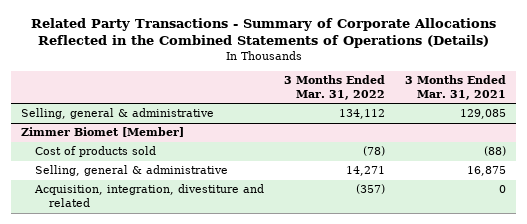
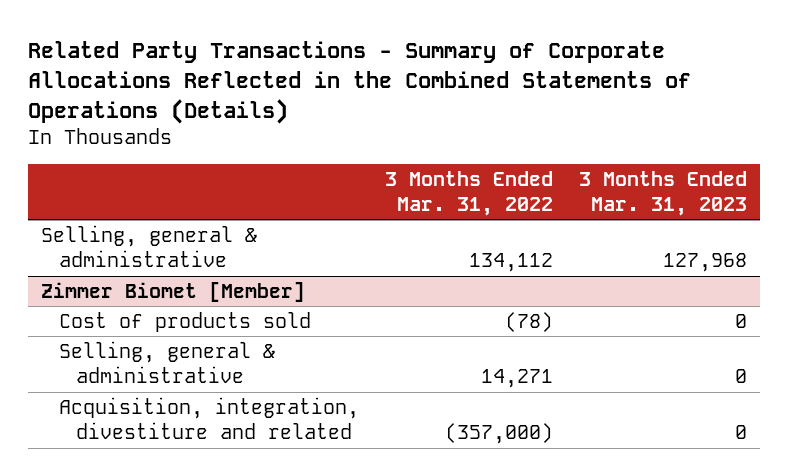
[405,75,507,100] 3 Months Ended Mar. 31, 2021 -> none
none -> [578,170,747,216] 3 Months Ended Mar. 31, 2023
[356,184,386,195] (357) -> [444,423,553,445] (357,000)

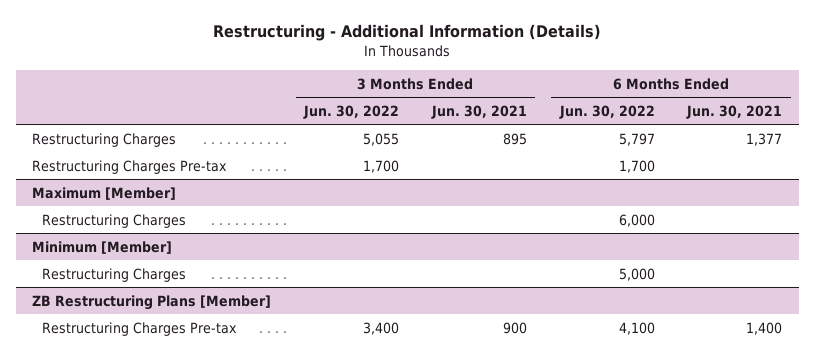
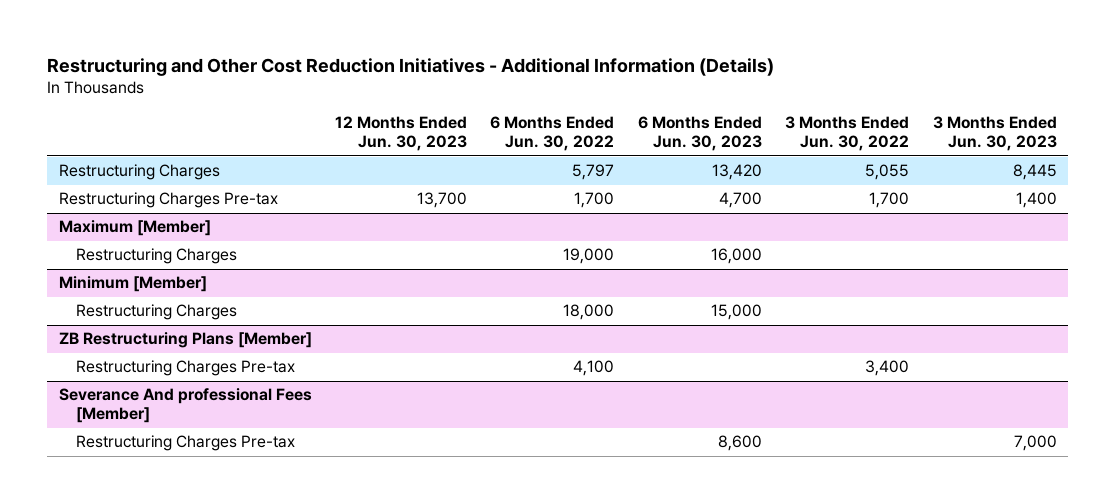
[213,24,602,42] Restructuring - Additional Information (Details) -> [46,57,774,76] Restructuring and Other Cost Reduction Initiatives - Additional Information (Details)
[430,104,527,119] Jun. 30, 2021 -> none
[686,104,783,119] Jun. 30, 2021 -> none
none -> [335,116,468,152] 12 Months Ended Jun. 30, 2023
none -> [637,116,762,152] 6 Months Ended Jun. 30, 2023
none -> [932,116,1057,152] 3 Months Ended Jun. 30, 2023
[618,213,655,227] 6,000 -> [563,248,615,265] 19,000
[618,267,655,281] 5,000 -> [563,304,615,321] 18,000
none -> [58,388,312,424] Severance And professional Fees [Member]
none -> [75,435,295,452] Restructuring Charges Pre-tax

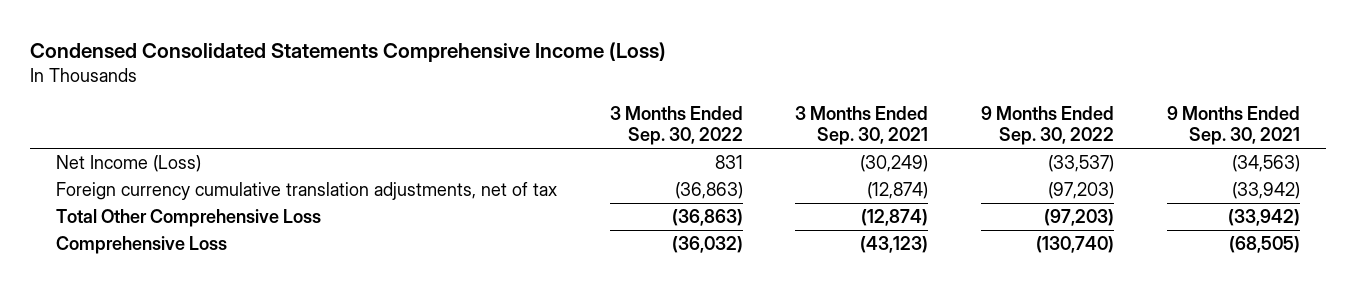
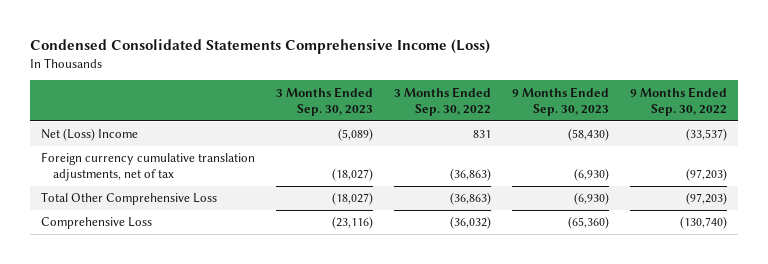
[795,106,929,146] 3 Months Ended Sep. 30, 2021 -> none
[1166,106,1300,146] 9 Months Ended Sep. 30, 2021 -> none
none -> [275,86,373,116] 3 Months Ended Sep. 30, 2023
none -> [512,86,610,116] 9 Months Ended Sep. 30, 2023
[56,155,202,173] Net Income (Loss) -> [40,128,138,142] Net (Loss) Income

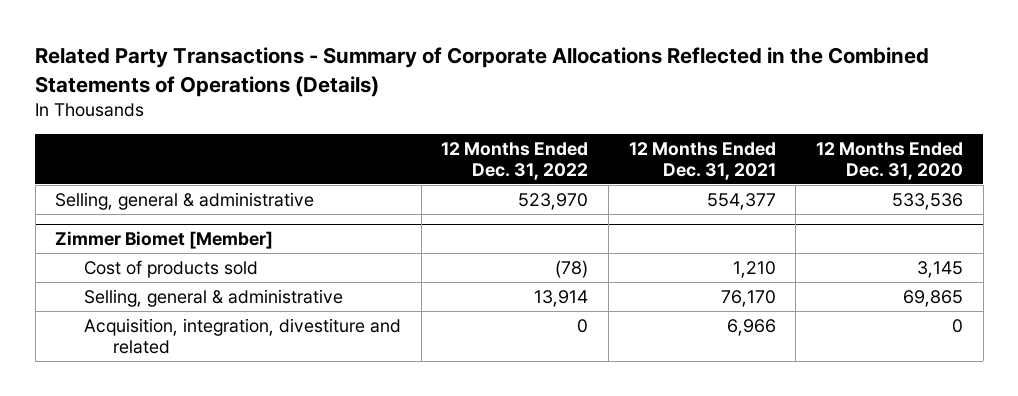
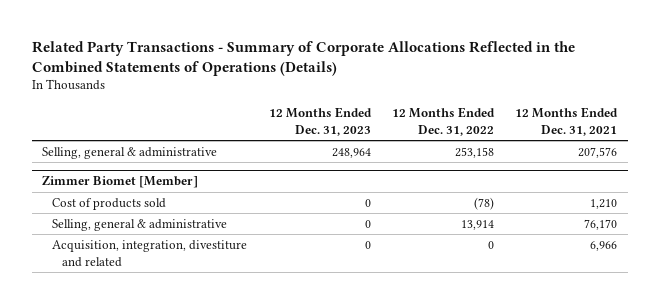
[816,142,964,181] 12 Months Ended Dec. 31, 2020 -> none
none -> [268,107,372,136] 12 Months Ended Dec. 31, 2023
[518,192,589,210] 523,970 -> [455,146,495,158] 253,158
[706,192,776,210] 554,377 -> [578,146,618,158] 207,576

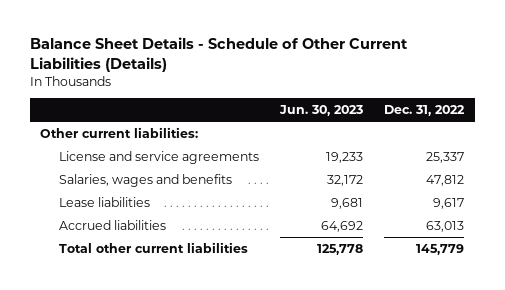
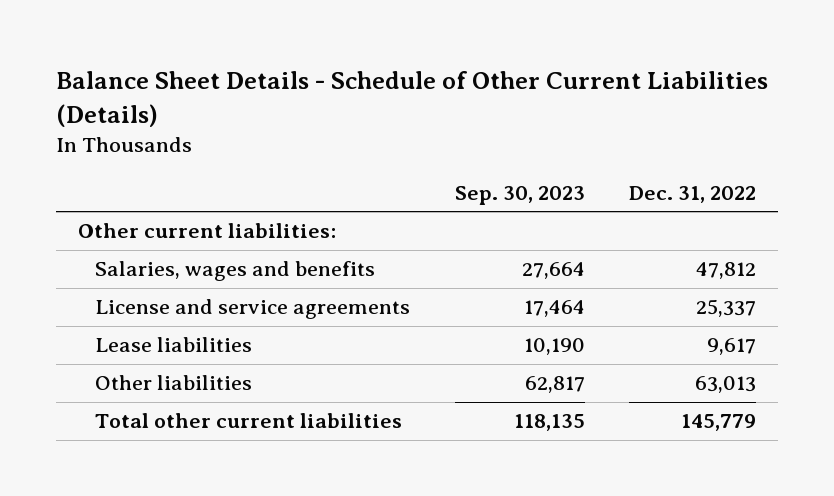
[278,105,363,117] Jun. 30, 2023 -> none
none -> [454,185,585,205] Sep. 30, 2023
[58,150,259,164] License and service agreements -> [94,299,410,320] License and service agreements
[58,219,166,230] Accrued liabilities -> [94,375,252,391] Other liabilities

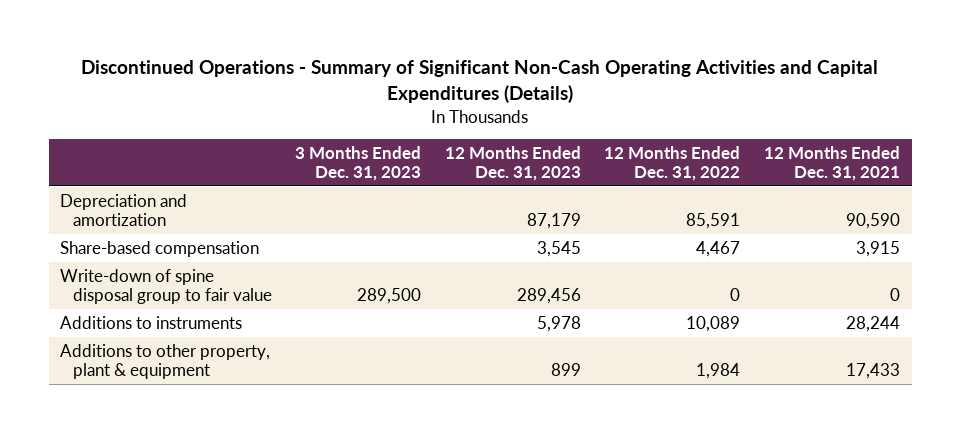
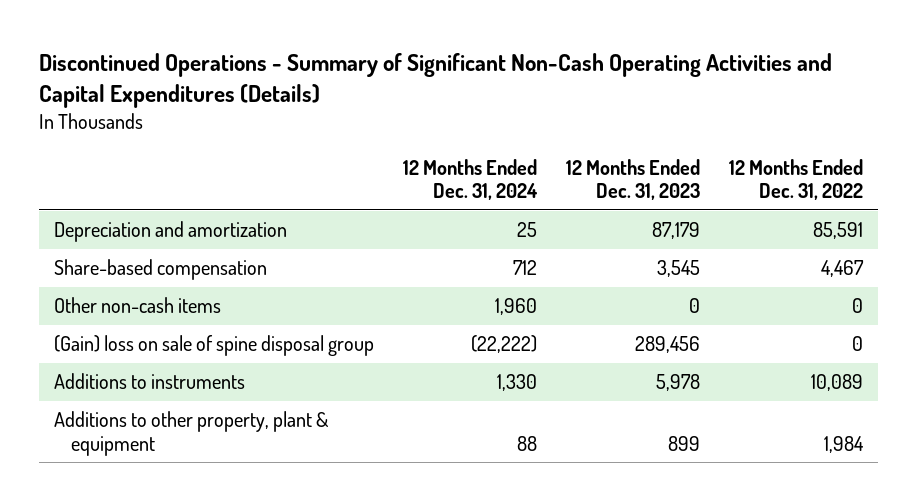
[295,146,422,182] 3 Months Ended Dec. 31, 2023 -> none
[763,146,900,182] 12 Months Ended Dec. 31, 2021 -> none
none -> [403,158,539,201] 12 Months Ended Dec. 31, 2024
none -> [53,297,221,314] Other non-cash items
[60,268,272,304] Write-down of spine disposal group to fair value -> [53,335,374,357] (Gain) loss on sale of spine disposal group

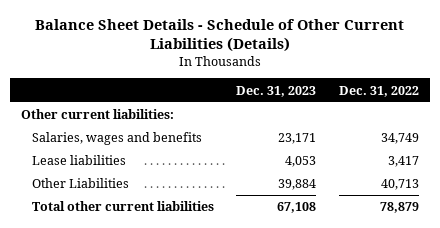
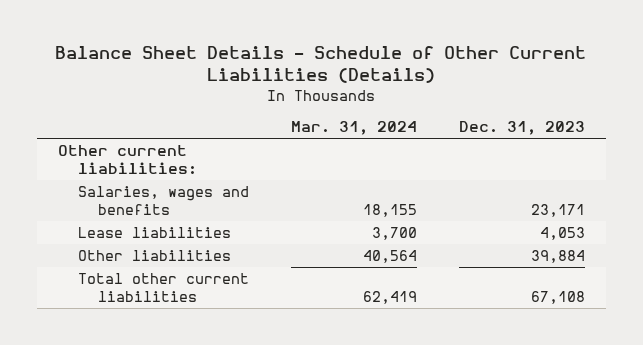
[338,85,419,97] Dec. 31, 2022 -> none
none -> [291,121,418,136] Mar. 31, 2024
[31,178,129,189] Other Liabilities -> [78,249,232,261] Other liabilities

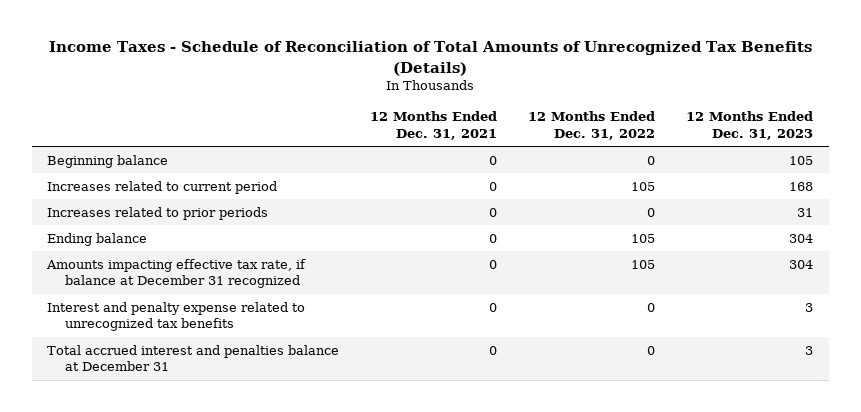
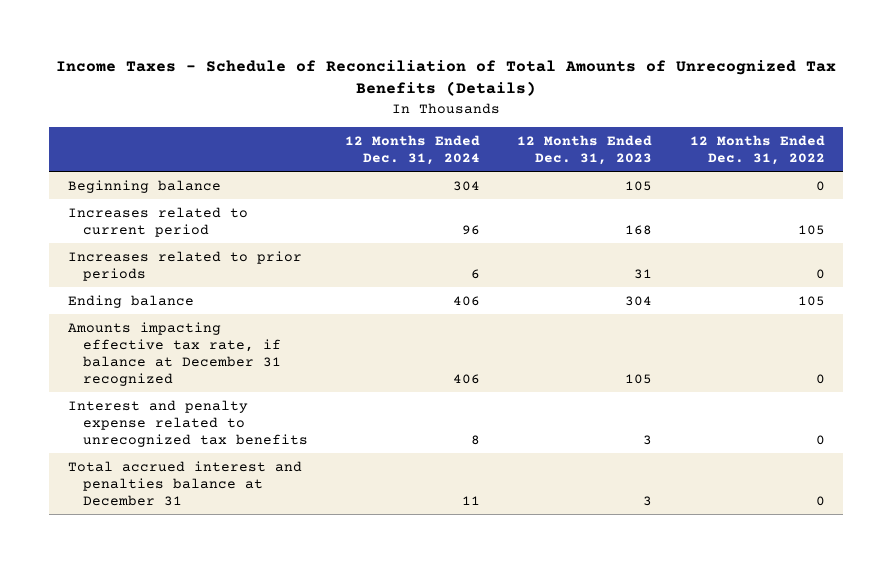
[370,111,498,140] 12 Months Ended Dec. 31, 2021 -> none
none -> [345,134,481,165] 12 Months Ended Dec. 31, 2024
[631,259,656,269] 105 -> [815,374,825,385] 0
[789,259,814,269] 304 -> [625,374,653,385] 105

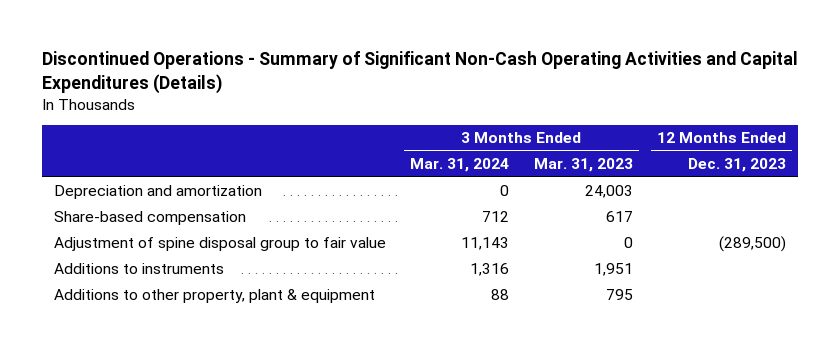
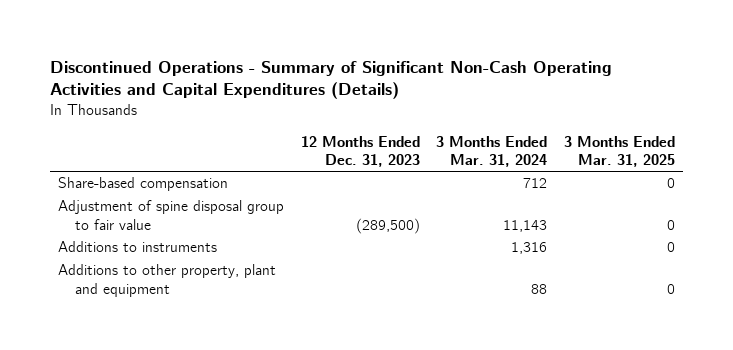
[533,158,633,173] Mar. 31, 2023 -> none
none -> [563,135,675,168] 3 Months Ended Mar. 31, 2025
[53,185,262,200] Depreciation and amortization -> none
[53,289,375,304] Additions to other property, plant & equipment -> [57,264,276,297] Additions to other property, plant and equipment

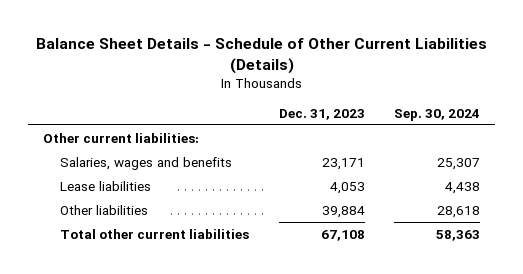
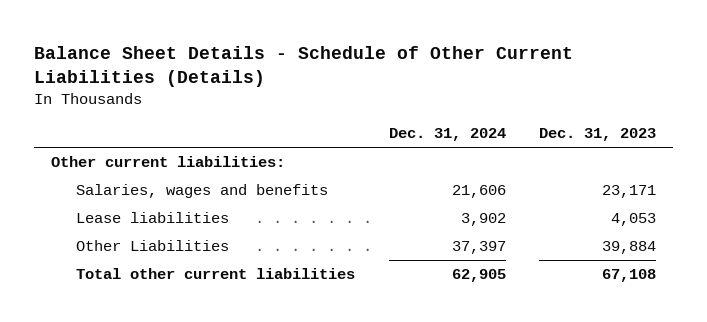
[394,108,481,121] Sep. 30, 2024 -> none
none -> [388,128,506,142] Dec. 31, 2024
[60,204,149,215] Other liabilities -> [75,240,229,252] Other Liabilities

